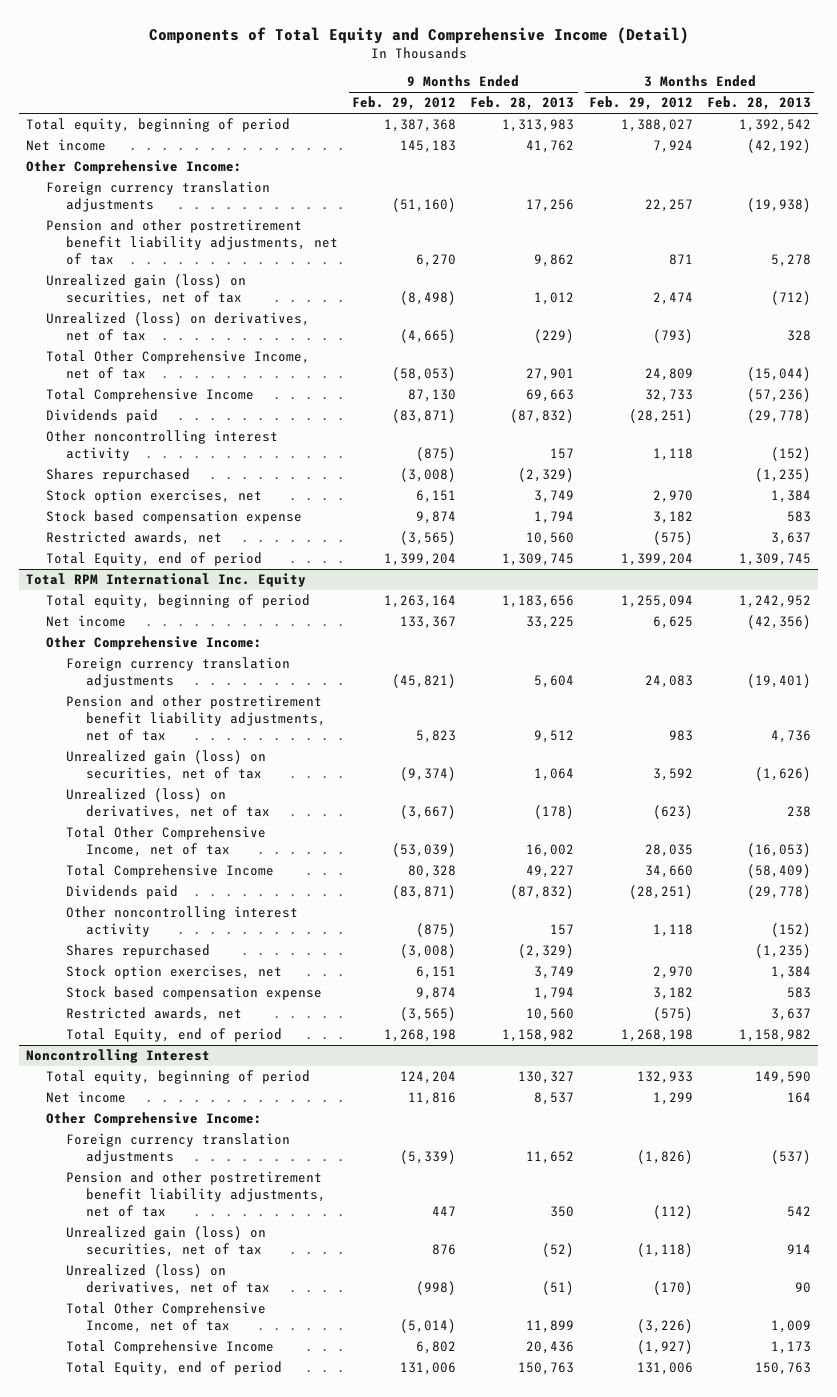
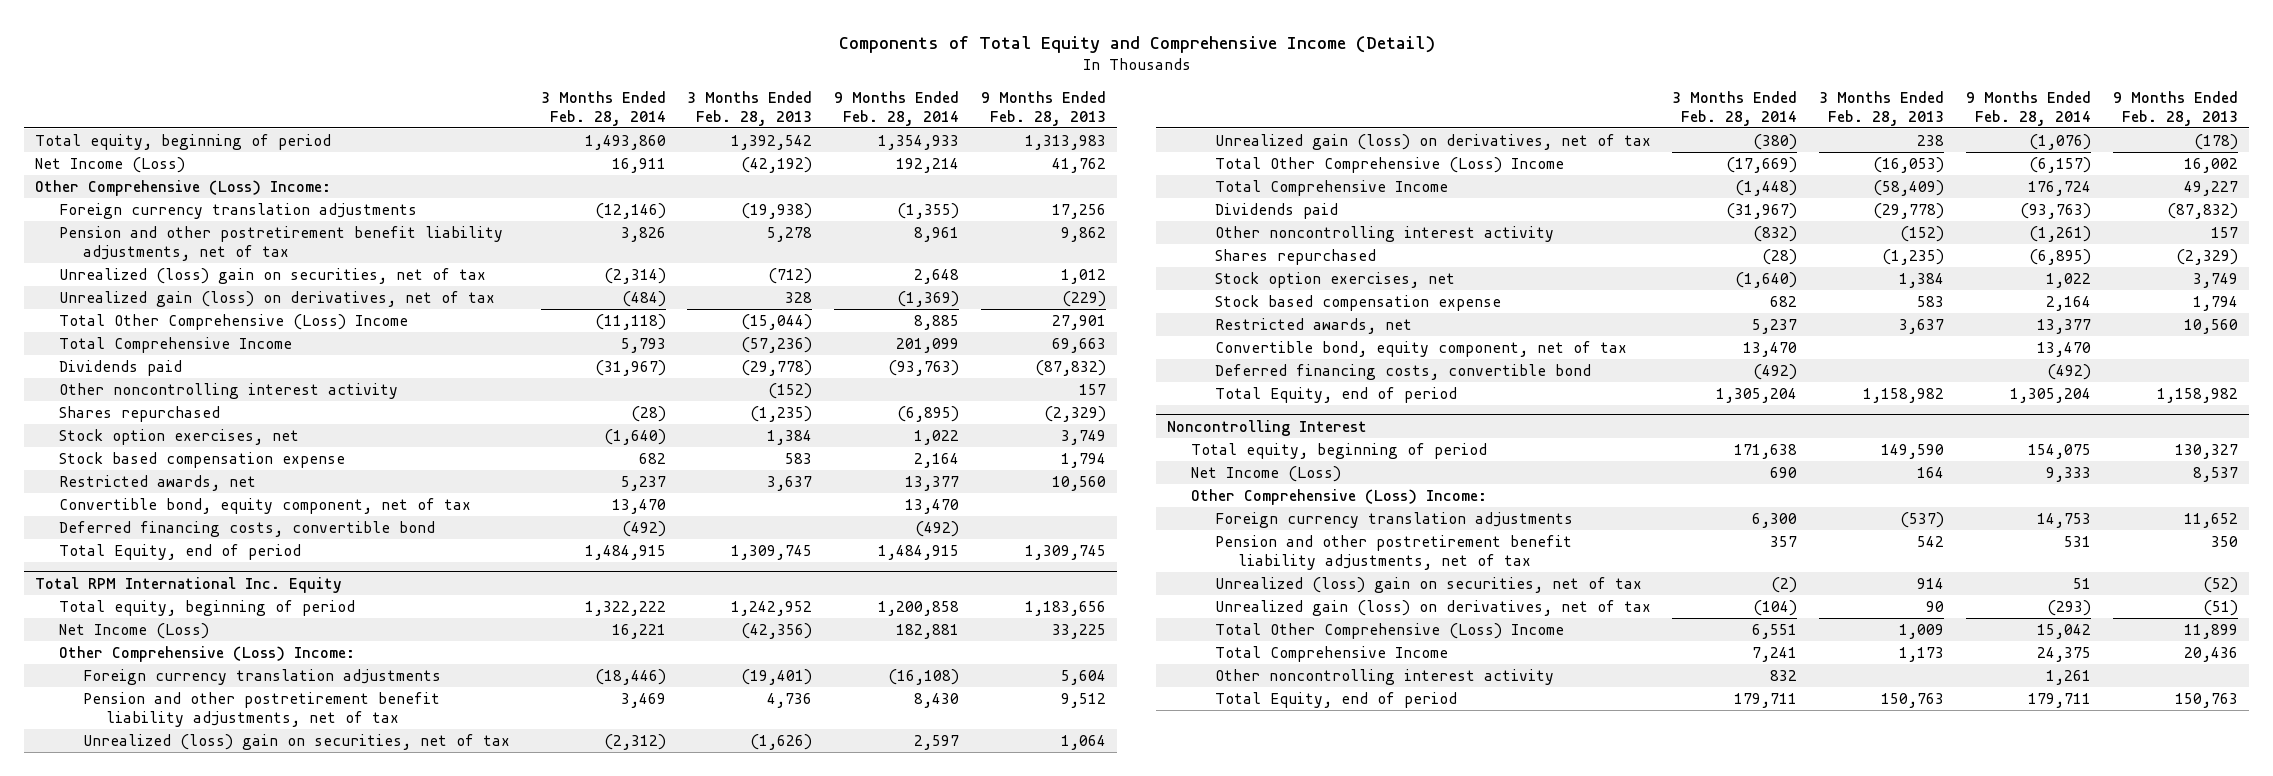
[352,96,457,111] Feb. 29, 2012 -> none
[588,96,693,111] Feb. 29, 2012 -> none
none -> [540,90,666,126] 3 Months Ended Feb. 28, 2014
none -> [834,90,960,126] 9 Months Ended Feb. 28, 2014
[26,139,107,152] Net income -> [35,157,186,174] Net Income (Loss)
[26,160,243,175] Other Comprehensive Income: -> [35,180,332,197] Other Comprehensive (Loss) Income:
[46,274,247,306] Unrealized gain (loss) on securities, net of tax -> [59,268,487,285] Unrealized (loss) gain on securities, net of tax
[46,312,311,342] Unrealized (loss) on derivatives, net of tax -> [59,291,496,308] Unrealized gain (loss) on derivatives, net of tax
[46,350,311,380] Total Other Comprehensive Income, net of tax -> [59,314,409,331] Total Other Comprehensive (Loss) Income
none -> [59,498,472,515] Convertible bond, equity component, net of tax
none -> [59,521,436,538] Deferred financing costs, convertible bond
[46,615,127,628] Net income -> [59,623,210,640] Net Income (Loss)
[46,636,263,651] Other Comprehensive Income: -> [59,646,356,663] Other Comprehensive (Loss) Income:
[66,750,267,782] Unrealized gain (loss) on securities, net of tax -> [82,734,510,751] Unrealized (loss) gain on securities, net of tax
[66,788,270,820] Unrealized (loss) on derivatives, net of tax -> [1214,134,1651,151] Unrealized gain (loss) on derivatives, net of tax
[66,826,267,858] Total Other Comprehensive Income, net of tax -> [1214,157,1564,174] Total Other Comprehensive (Loss) Income
none -> [1214,341,1627,358] Convertible bond, equity component, net of tax
none -> [1214,364,1591,381] Deferred financing costs, convertible bond
[46,1091,127,1104] Net income -> [1190,466,1341,483] Net Income (Loss)
[46,1112,263,1127] Other Comprehensive Income: -> [1190,489,1487,506] Other Comprehensive (Loss) Income:
[66,1226,267,1258] Unrealized gain (loss) on securities, net of tax -> [1214,577,1642,594] Unrealized (loss) gain on securities, net of tax
[66,1264,270,1296] Unrealized (loss) on derivatives, net of tax -> [1214,600,1651,617] Unrealized gain (loss) on derivatives, net of tax
[66,1302,267,1334] Total Other Comprehensive Income, net of tax -> [1214,623,1564,640] Total Other Comprehensive (Loss) Income
none -> [1214,669,1554,686] Other noncontrolling interest activity

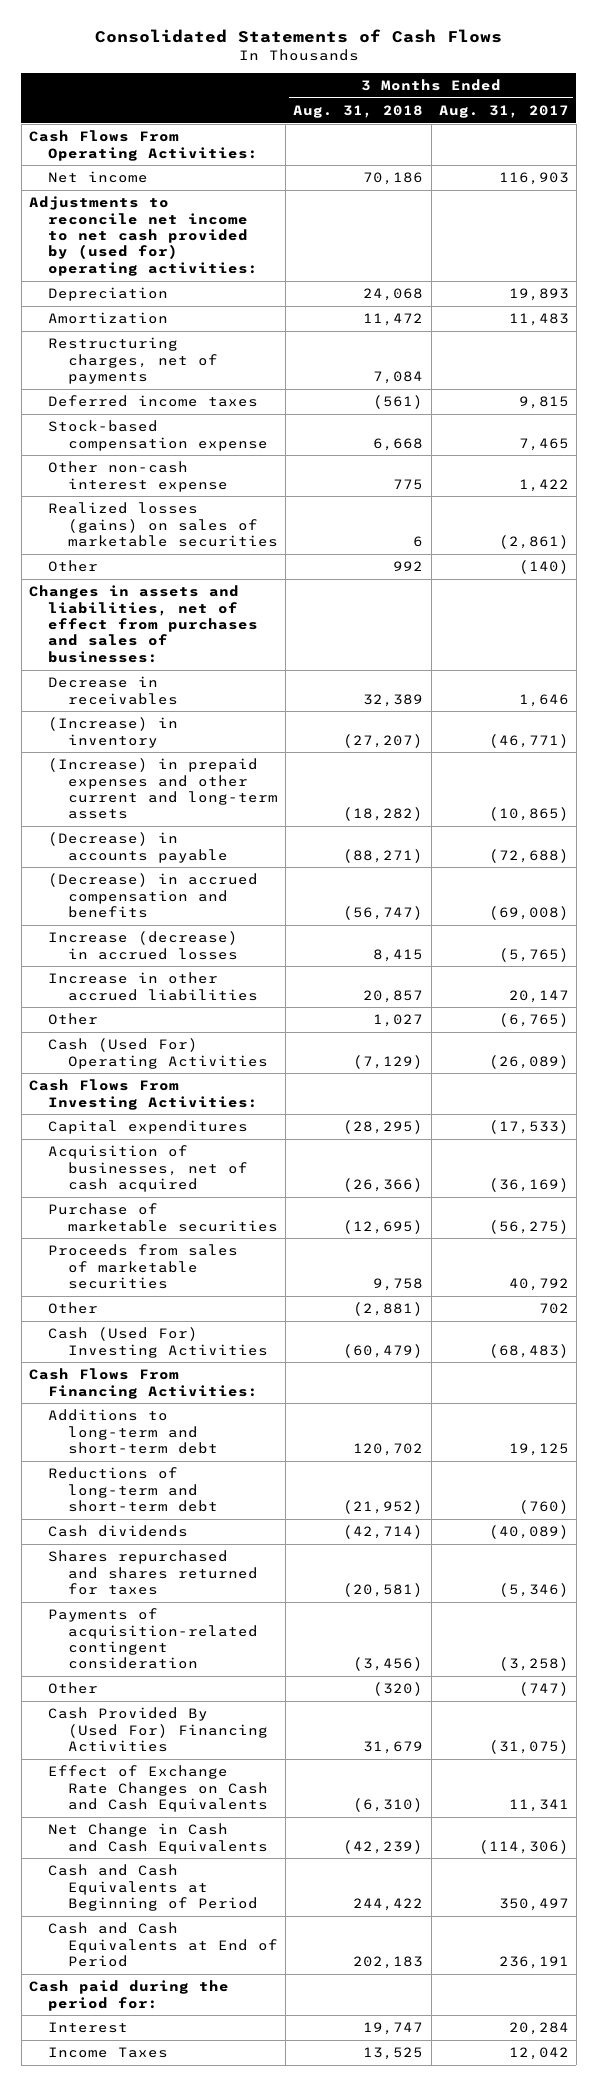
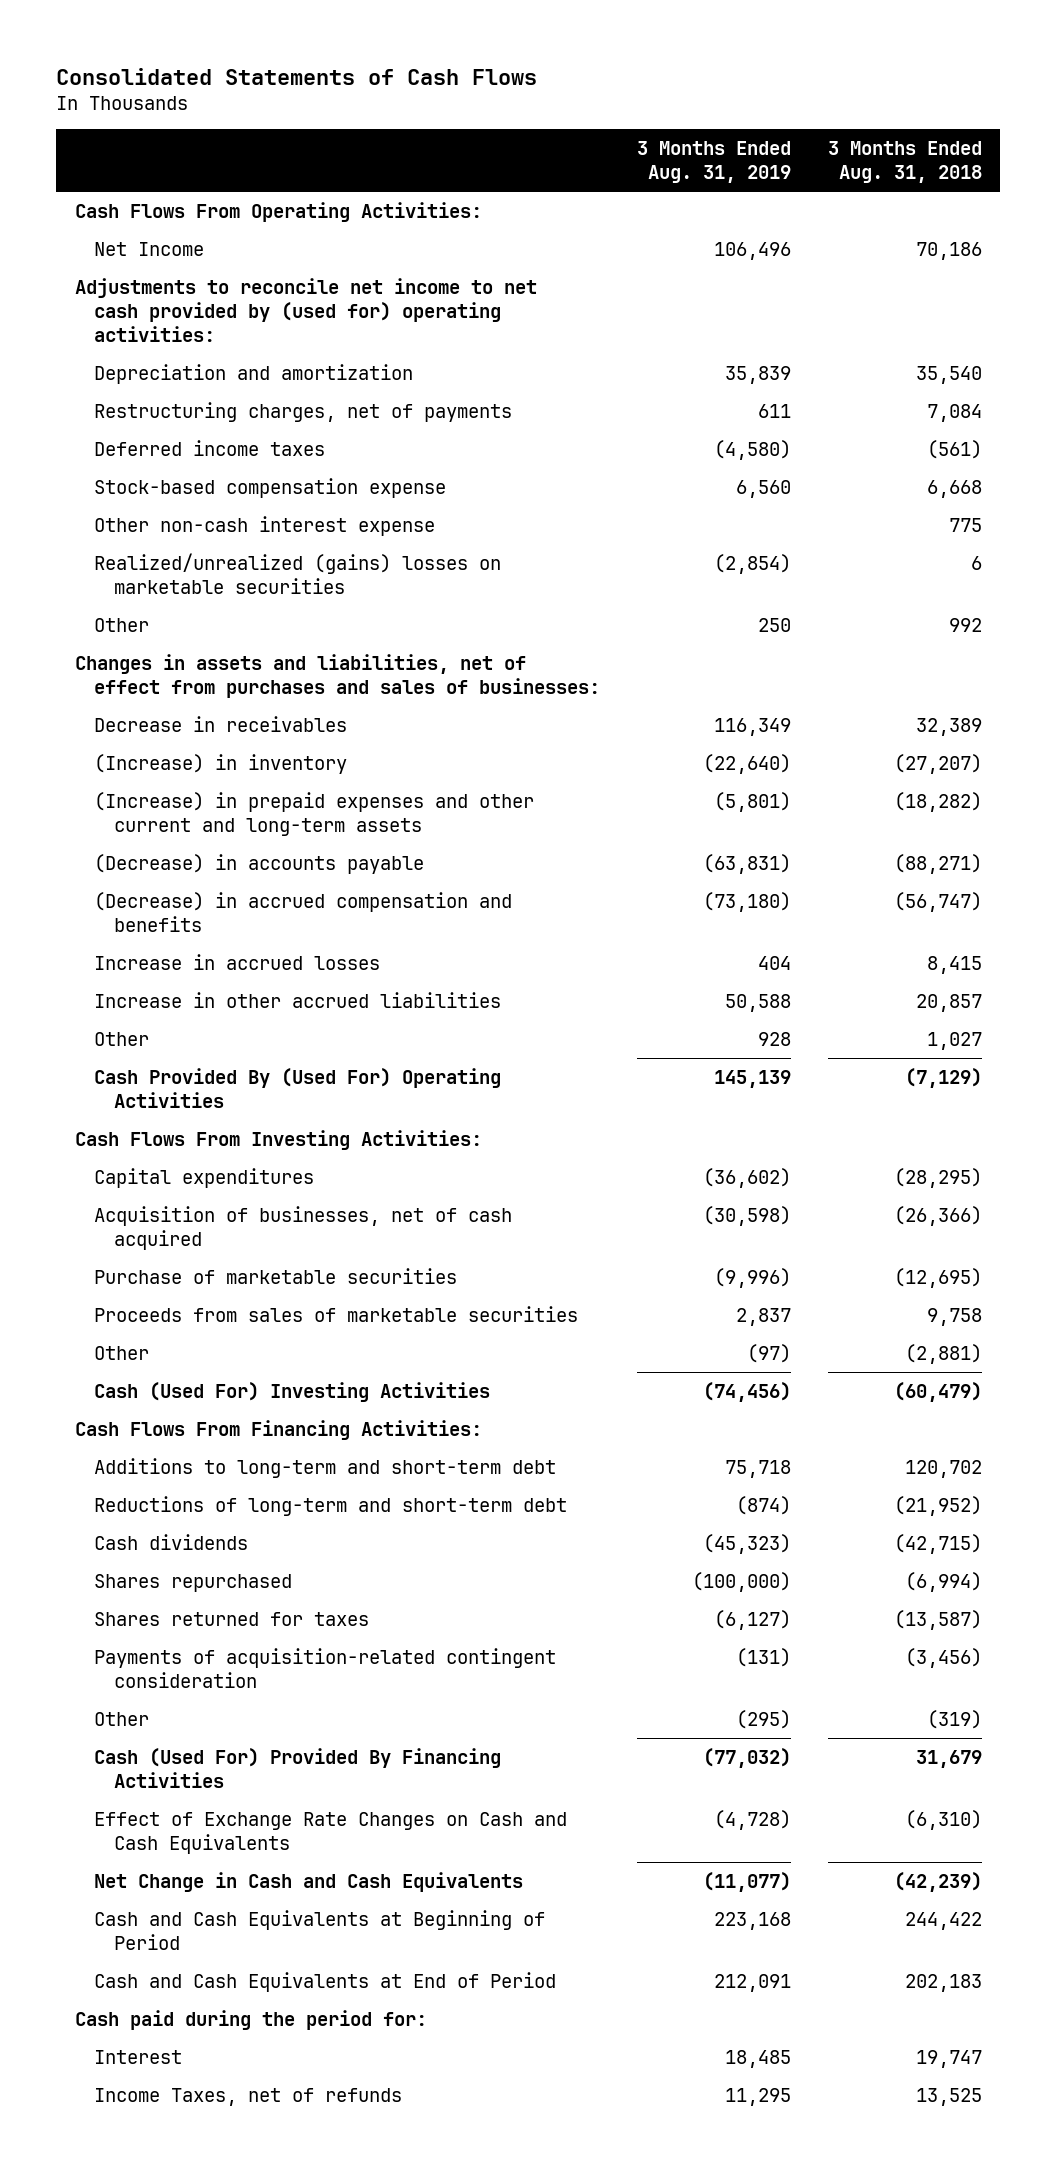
[438,104,569,118] Aug. 31, 2017 -> none
none -> [636,140,791,183] 3 Months Ended Aug. 31, 2019
[48,171,149,184] Net income -> [94,242,205,257] Net Income
[48,287,169,302] Depreciation -> none
[48,312,169,325] Amortization -> none
none -> [94,364,414,385] Depreciation and amortization
[48,502,278,547] Realized losses (gains) on sales of marketable securities -> [94,553,502,594] Realized/unrealized (gains) losses on marketable securities
[48,931,239,960] Increase (decrease) in accrued losses -> [94,954,381,971] Increase in accrued losses
[48,1038,268,1069] Cash (Used For) Operating Activities -> [94,1068,502,1108] Cash Provided By (Used For) Operating Activities
[343,1525,424,1540] (42,714) -> [893,1534,982,1555] (42,715)
[48,1550,258,1595] Shares repurchased and shares returned for taxes -> [94,1574,293,1593] Shares repurchased
[343,1582,424,1597] (20,581) -> [904,1572,982,1593] (6,994)
none -> [94,1612,370,1627] Shares returned for taxes
[373,1682,424,1697] (320) -> [926,1710,982,1730] (319)
[48,1707,268,1752] Cash Provided By (Used For) Financing Activities -> [94,1748,502,1788] Cash (Used For) Provided By Financing Activities
[48,2047,169,2059] Income Taxes -> [94,2088,403,2107] Income Taxes, net of refunds

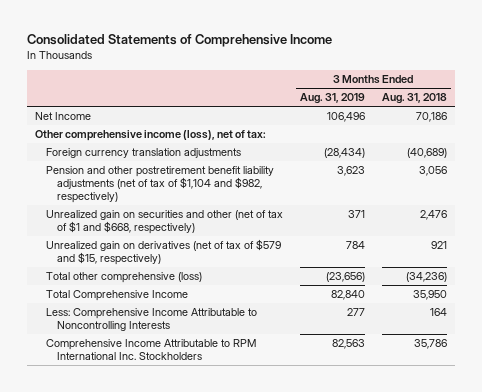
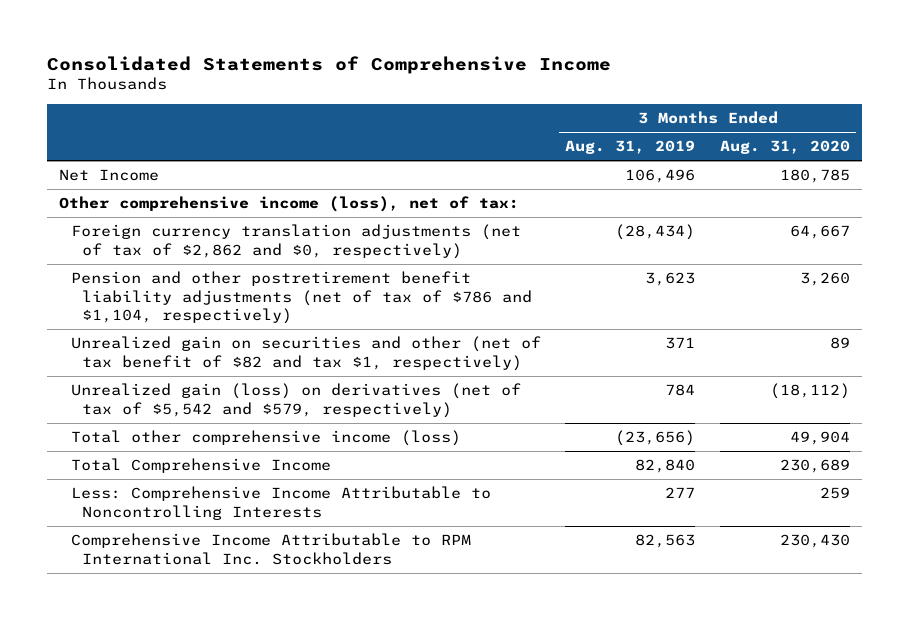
[381,93,447,105] Aug. 31, 2018 -> none
none -> [719,140,850,155] Aug. 31, 2020
[45,148,241,159] Foreign currency translation adjustments -> [70,224,521,259] Foreign currency translation adjustments (net of tax of $2,862 and $0, respectively)
[45,166,274,204] Pension and other postretirement benefit liability adjustments (net of tax of $1,104 and $982, respectively) -> [70,271,533,325] Pension and other postretirement benefit liability adjustments (net of tax of $786 and $1,104, respectively)
[45,210,283,235] Unrealized gain on securities and other (net of tax of $1 and $668, respectively) -> [70,336,541,371] Unrealized gain on securities and other (net of tax benefit of $82 and tax $1, respectively)
[45,239,281,266] Unrealized gain on derivatives (net of tax of $579 and $15, respectively) -> [70,383,521,418] Unrealized gain (loss) on derivatives (net of tax of $5,542 and $579, respectively)
[45,272,202,284] Total other comprehensive (loss) -> [70,430,461,447] Total other comprehensive income (loss)

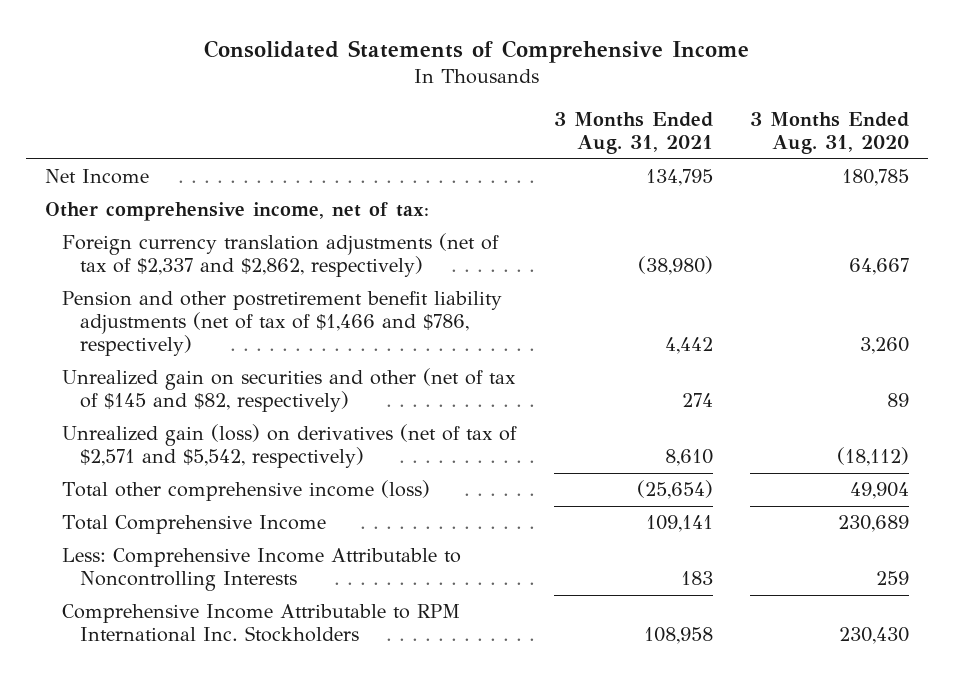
[565,140,696,155] Aug. 31, 2019 -> none
none -> [553,112,713,155] 3 Months Ended Aug. 31, 2021
[59,196,520,213] Other comprehensive income (loss), net of tax: -> [44,202,429,222] Other comprehensive income, net of tax:
[70,224,521,259] Foreign currency translation adjustments (net of tax of $2,862 and $0, respectively) -> [62,233,500,278] Foreign currency translation adjustments (net of tax of $2,337 and $2,862, respectively)
[70,271,533,325] Pension and other postretirement benefit liability adjustments (net of tax of $786 and $1,104, respectively) -> [62,291,503,357] Pension and other postretirement benefit liability adjustments (net of tax of $1,466 and $786, respectively)
[70,336,541,371] Unrealized gain on securities and other (net of tax benefit of $82 and tax $1, respectively) -> [62,368,517,413] Unrealized gain on securities and other (net of tax of $145 and $82, respectively)
[70,383,521,418] Unrealized gain (loss) on derivatives (net of tax of $5,542 and $579, respectively) -> [62,424,518,469] Unrealized gain (loss) on derivatives (net of tax of $2,571 and $5,542, respectively)

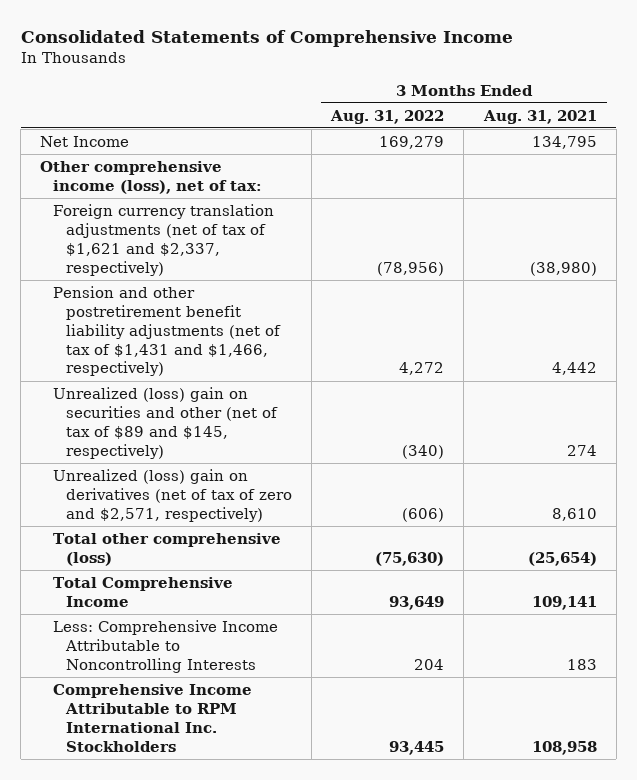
[750,112,910,155] 3 Months Ended Aug. 31, 2020 -> none
none -> [330,109,445,124] Aug. 31, 2022
[44,202,429,222] Other comprehensive income, net of tax: -> [40,160,263,194] Other comprehensive income (loss), net of tax:
[62,233,500,278] Foreign currency translation adjustments (net of tax of $2,337 and $2,862, respectively) -> [53,203,275,276] Foreign currency translation adjustments (net of tax of $1,621 and $2,337, respectively)
[62,291,503,357] Pension and other postretirement benefit liability adjustments (net of tax of $1,466 and $786, respectively) -> [53,285,281,377] Pension and other postretirement benefit liability adjustments (net of tax of $1,431 and $1,466, respectively)
[62,368,517,413] Unrealized gain on securities and other (net of tax of $145 and $82, respectively) -> [53,386,278,459] Unrealized (loss) gain on securities and other (net of tax of $89 and $145, respectively)
[62,424,518,469] Unrealized gain (loss) on derivatives (net of tax of $2,571 and $5,542, respectively) -> [53,468,292,522] Unrealized (loss) gain on derivatives (net of tax of zero and $2,571, respectively)
[62,480,431,502] Total other comprehensive income (loss) -> [53,532,282,566] Total other comprehensive (loss)

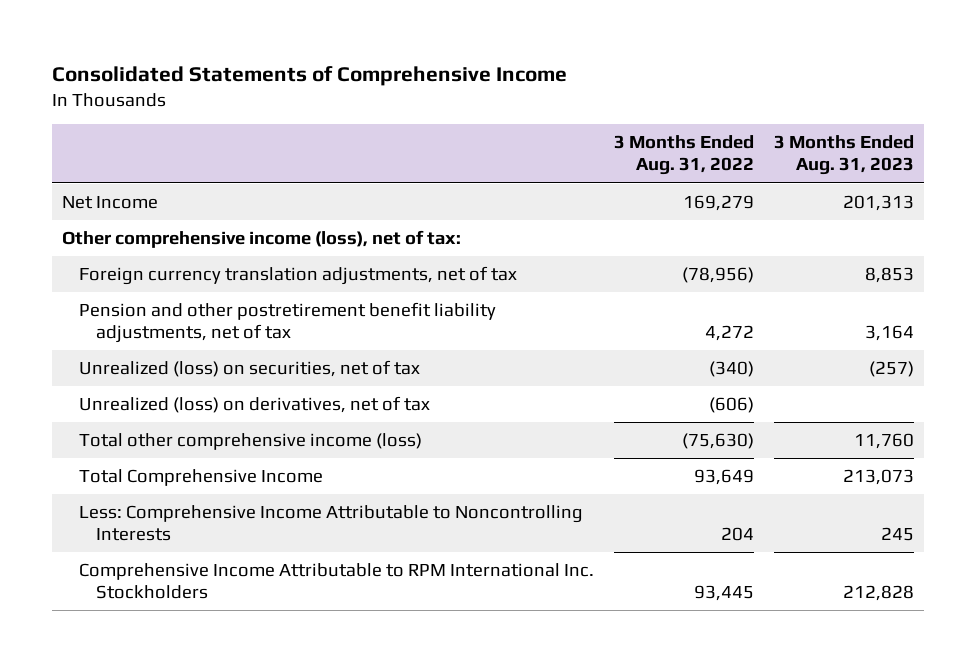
[482,109,597,124] Aug. 31, 2021 -> none
none -> [773,135,914,176] 3 Months Ended Aug. 31, 2023
[53,203,275,276] Foreign currency translation adjustments (net of tax of $1,621 and $2,337, respectively) -> [79,266,518,286] Foreign currency translation adjustments, net of tax
[53,285,281,377] Pension and other postretirement benefit liability adjustments (net of tax of $1,431 and $1,466, respectively) -> [79,302,497,344] Pension and other postretirement benefit liability adjustments, net of tax
[53,386,278,459] Unrealized (loss) gain on securities and other (net of tax of $89 and $145, respectively) -> [79,360,421,378] Unrealized (loss) on securities, net of tax
[53,468,292,522] Unrealized (loss) gain on derivatives (net of tax of zero and $2,571, respectively) -> [79,396,431,414] Unrealized (loss) on derivatives, net of tax
[53,532,282,566] Total other comprehensive (loss) -> [79,433,423,451] Total other comprehensive income (loss)

